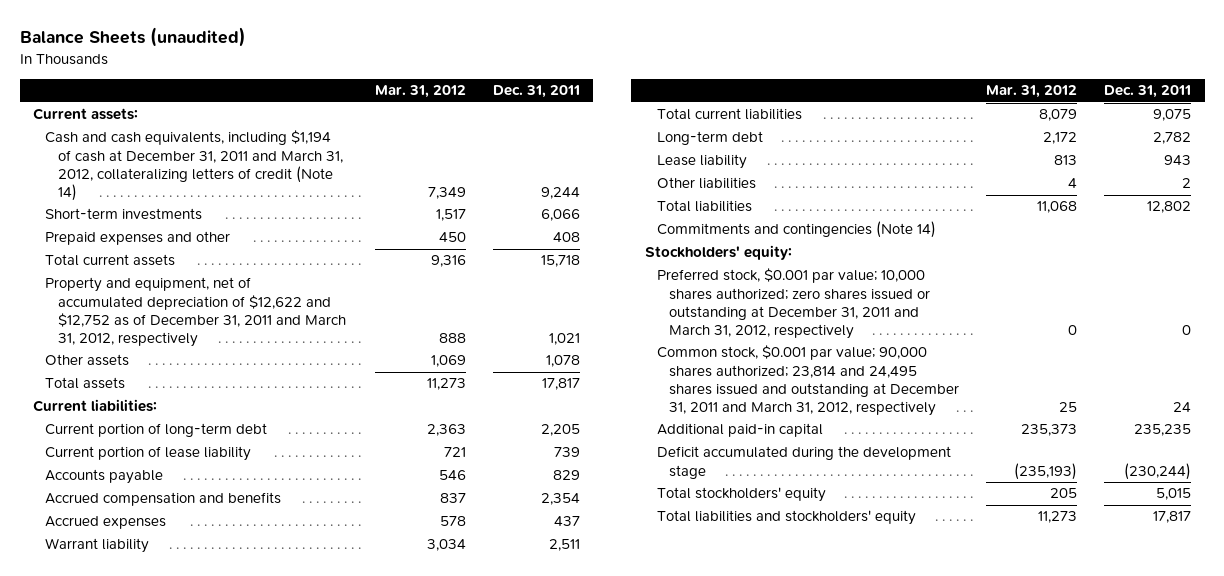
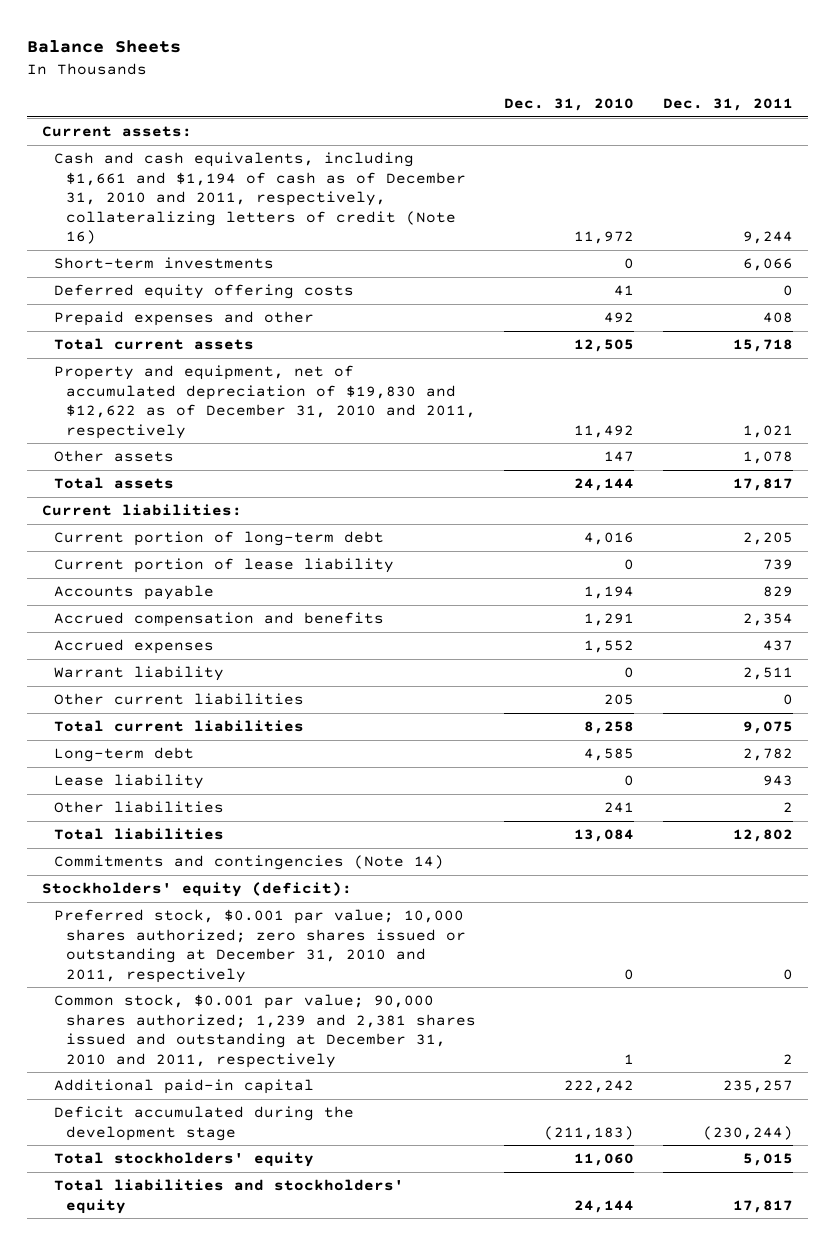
[19,27,246,48] Balance Sheets (unaudited) -> [27,40,182,54] Balance Sheets
[374,85,466,99] Mar. 31, 2012 -> none
none -> [504,98,635,112] Dec. 31, 2010
[45,130,343,202] Cash and cash equivalents, including $1,194 of cash at December 31, 2011 and March 31, 2012, collateralizing letters of credit (Note 14) -> [53,152,466,245] Cash and cash equivalents, including $1,661 and $1,194 of cash as of December 31, 2010 and 2011, respectively, collateralizing letters of credit (Note 16)
none -> [53,284,354,300] Deferred equity offering costs
[45,277,346,348] Property and equipment, net of accumulated depreciation of $12,622 and $12,752 as of December 31, 2011 and March 31, 2012, respectively -> [53,365,476,439] Property and equipment, net of accumulated depreciation of $19,830 and $12,622 as of December 31, 2010 and 2011, respectively
none -> [53,693,304,706] Other current liabilities
[644,245,792,261] Stockholders' equity: -> [41,882,352,898] Stockholders' equity (deficit):
[656,268,931,340] Preferred stock, $0.001 par value; 10,000 shares authorized; zero shares issued or outstanding at December 31, 2011 and March 31, 2012, respectively -> [53,909,466,983] Preferred stock, $0.001 par value; 10,000 shares authorized; zero shares issued or outstanding at December 31, 2010 and 2011, respectively
[656,345,960,417] Common stock, $0.001 par value; 90,000 shares authorized; 23,814 and 24,495 shares issued and outstanding at December 31, 2011 and March 31, 2012, respectively -> [53,994,476,1068] Common stock, $0.001 par value; 90,000 shares authorized; 1,239 and 2,381 shares issued and outstanding at December 31, 2010 and 2011, respectively
[1173,402,1192,413] 24 -> [783,1053,794,1064] 2
[1134,424,1192,437] 235,235 -> [723,1080,794,1094] 235,257

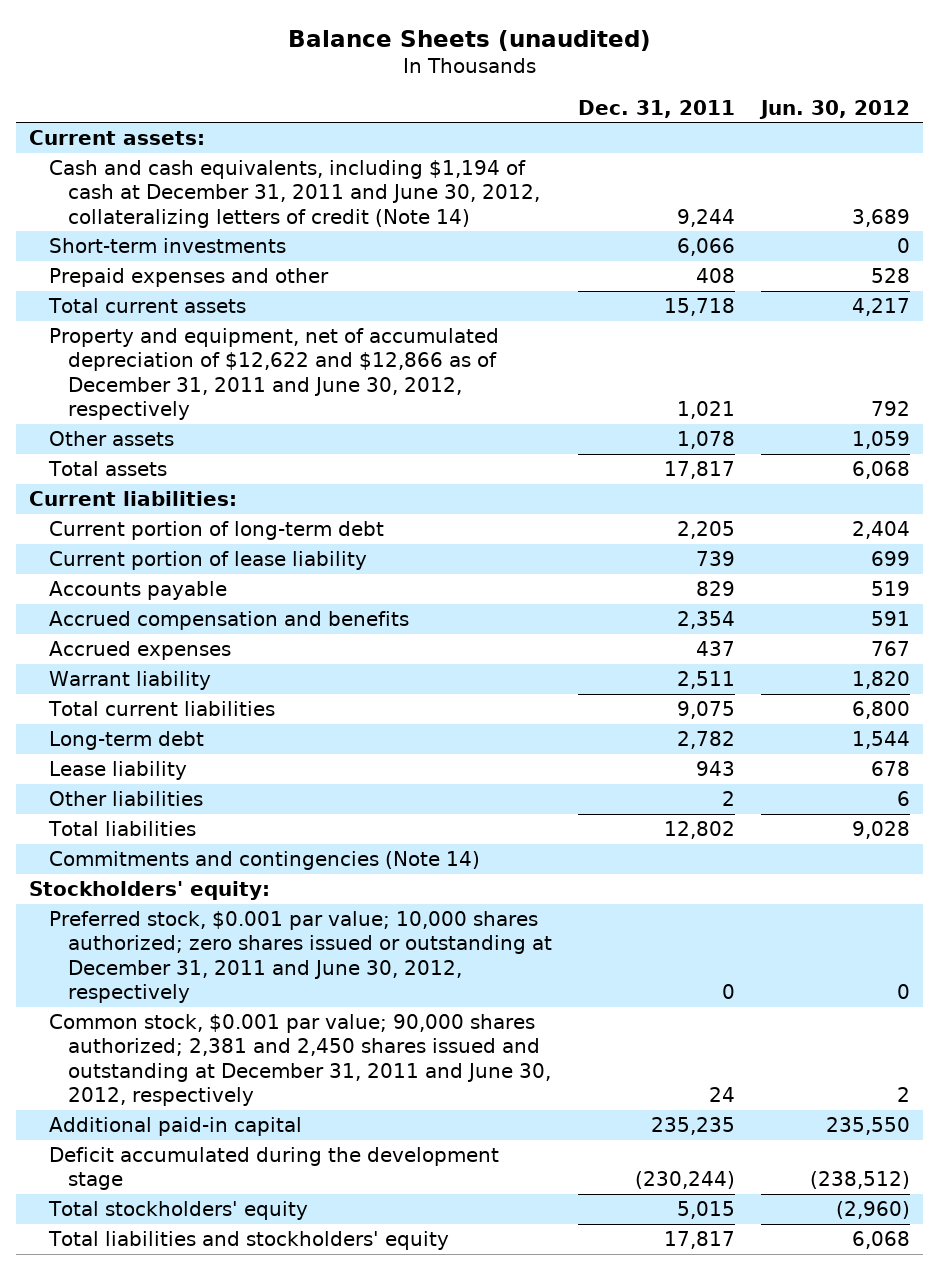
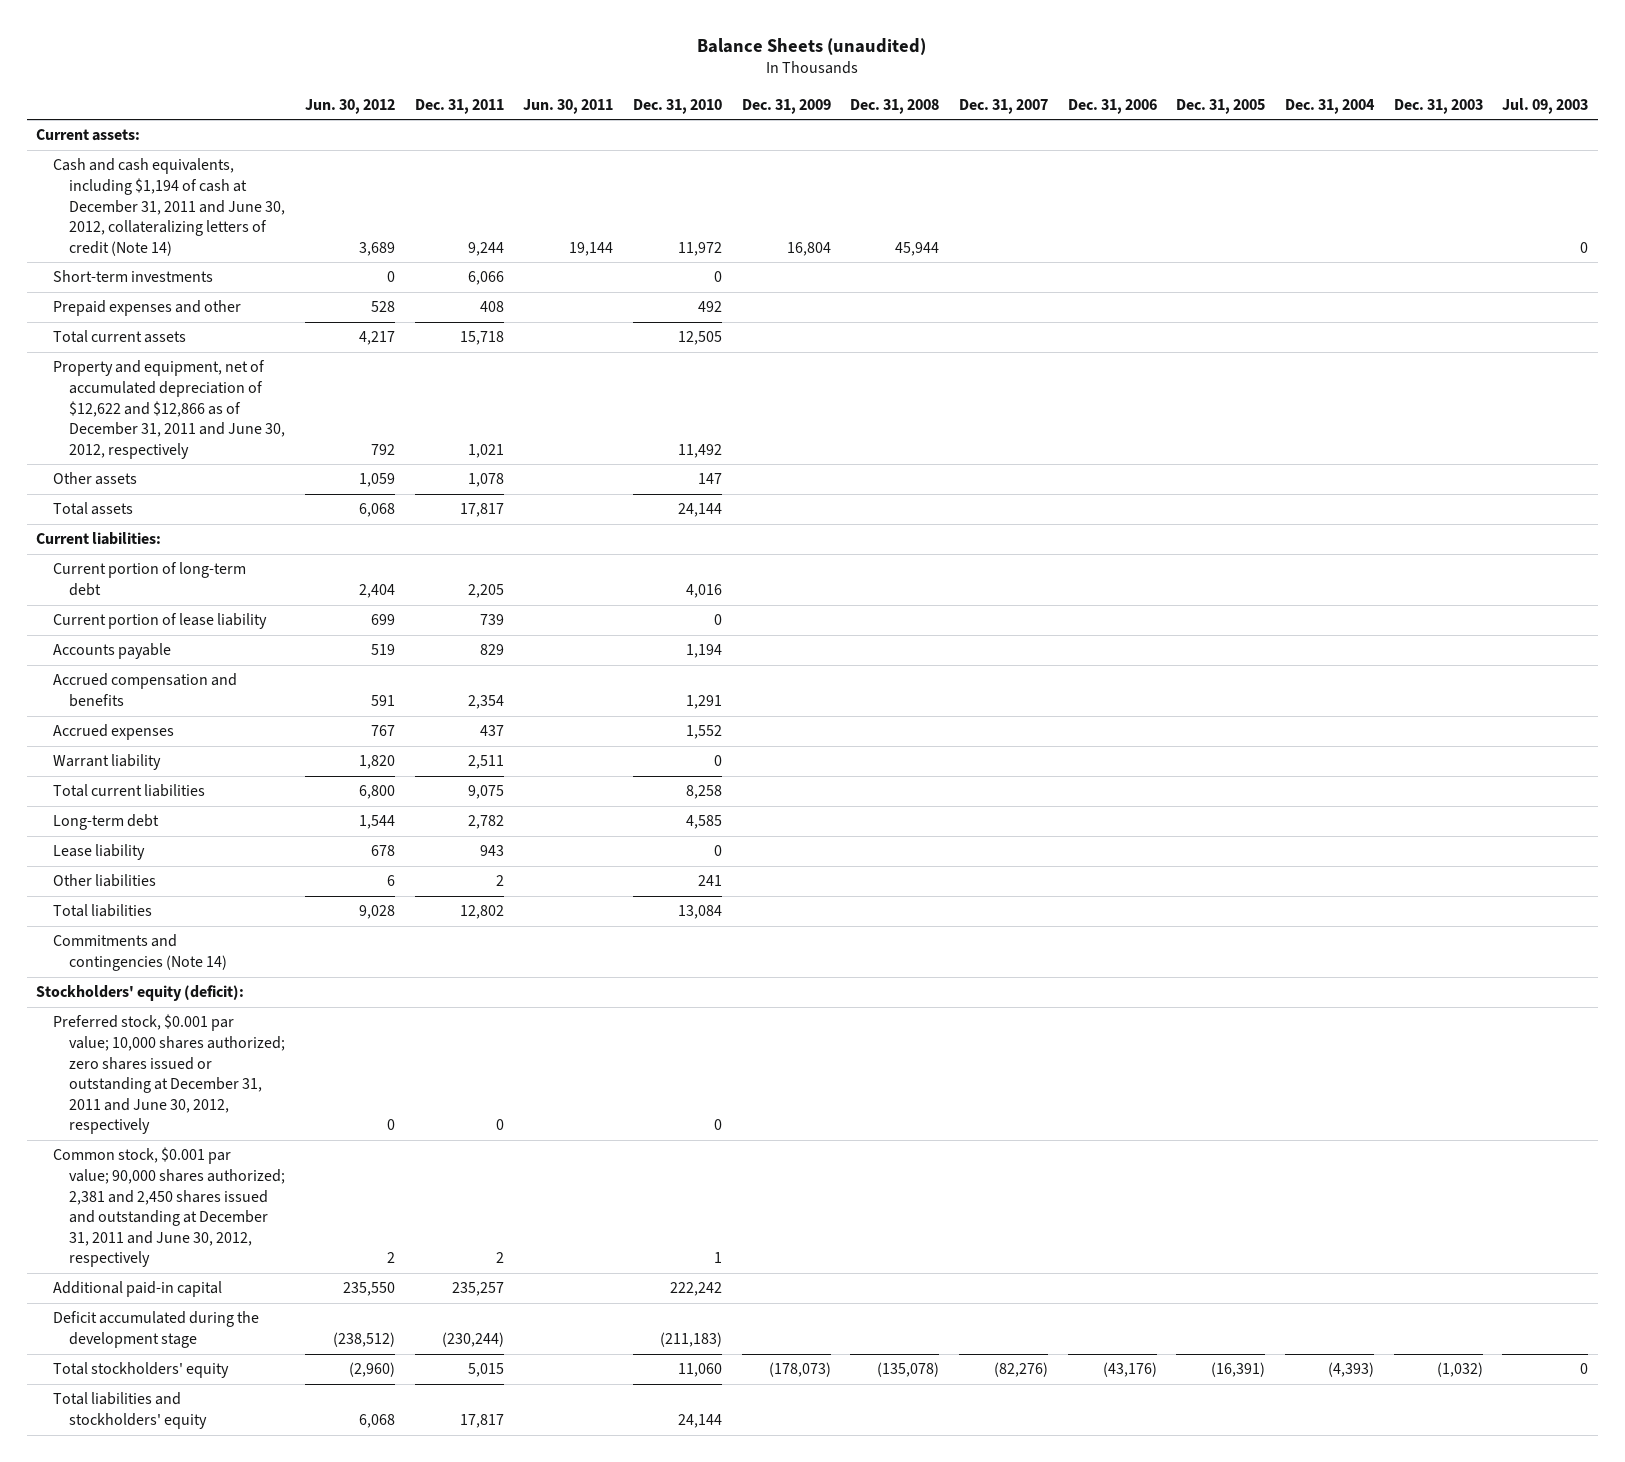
none -> [523,98,614,114] Jun. 30, 2011
none -> [632,98,722,114] Dec. 31, 2010
none -> [741,98,831,114] Dec. 31, 2009
none -> [850,98,940,114] Dec. 31, 2008
none -> [958,98,1048,114] Dec. 31, 2007
none -> [1067,98,1157,114] Dec. 31, 2006
none -> [1176,98,1266,114] Dec. 31, 2005
none -> [1285,98,1376,114] Dec. 31, 2004
none -> [1393,98,1483,114] Dec. 31, 2003
none -> [1502,97,1589,114] Jul. 09, 2003
[29,880,271,900] Stockholders' equity: -> [36,985,245,1002] Stockholders' equity (deficit):
[709,1087,736,1103] 24 -> [495,1252,504,1264] 2
[651,1116,736,1135] 235,235 -> [451,1282,504,1297] 235,257

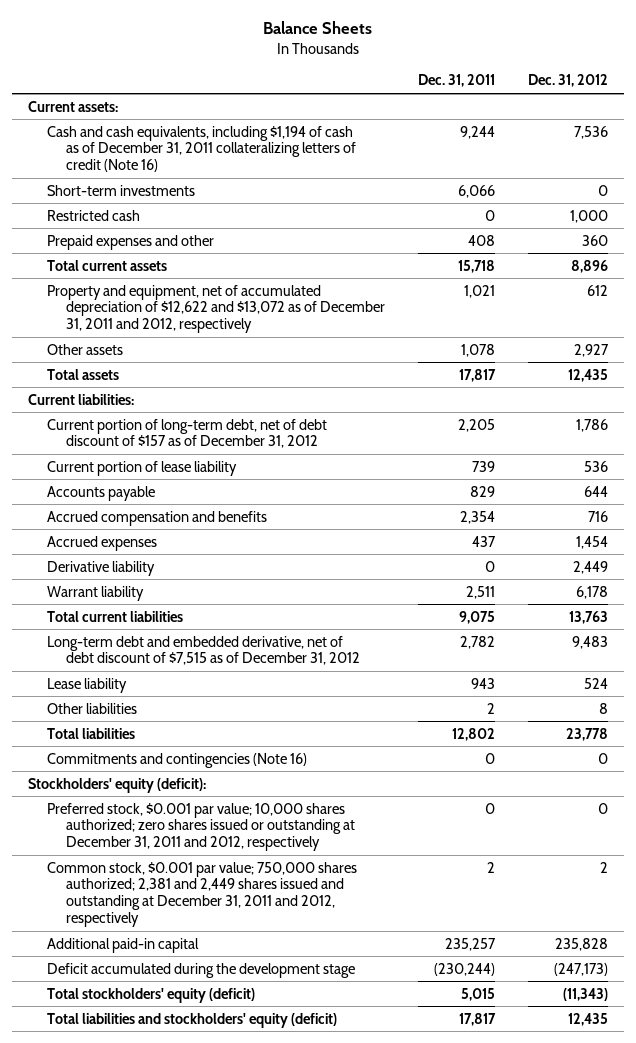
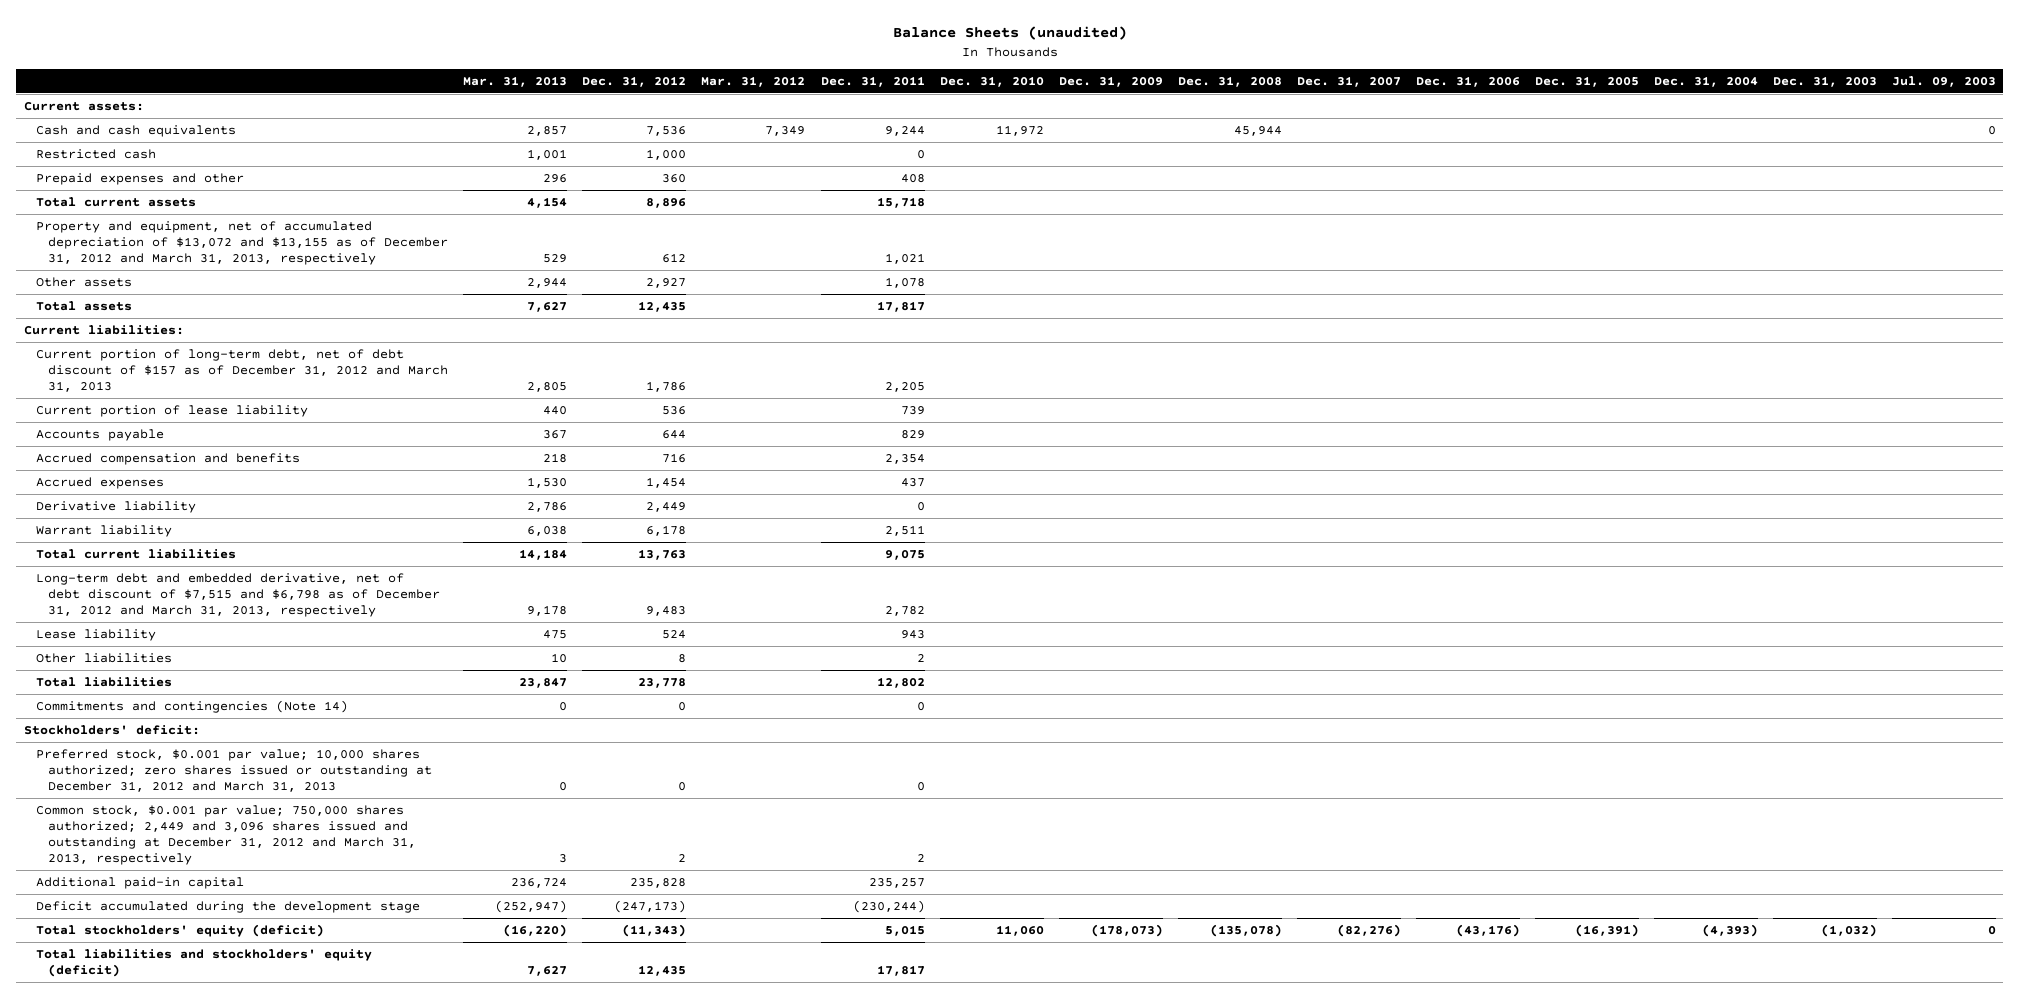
[262,21,372,35] Balance Sheets -> [892,26,1127,41] Balance Sheets (unaudited)
none -> [463,76,568,88] Mar. 31, 2013
none -> [701,76,806,88] Mar. 31, 2012
none -> [939,76,1044,88] Dec. 31, 2010
none -> [1058,76,1163,88] Dec. 31, 2009
none -> [1177,76,1282,88] Dec. 31, 2008
none -> [1296,76,1401,88] Dec. 31, 2007
none -> [1415,76,1520,88] Dec. 31, 2006
none -> [1534,76,1639,88] Dec. 31, 2005
none -> [1653,76,1758,88] Dec. 31, 2004
none -> [1772,76,1877,88] Dec. 31, 2003
none -> [1891,76,1996,88] Jul. 09, 2003
[47,184,196,196] Short-term investments -> none
[47,125,357,173] Cash and cash equivalents, including $1,194 of cash as of December 31, 2011 collateralizing letters of credit (Note 16) -> [36,124,237,137] Cash and cash equivalents
[47,284,386,334] Property and equipment, net of accumulated depreciation of $12,622 and $13,072 as of December 31, 2011 and 2012, respectively -> [36,220,449,266] Property and equipment, net of accumulated depreciation of $13,072 and $13,155 as of December 31, 2012 and March 31, 2013, respectively
[47,418,328,449] Current portion of long-term debt, net of debt discount of $157 as of December 31, 2012 -> [36,348,449,393] Current portion of long-term debt, net of debt discount of $157 as of December 31, 2012 and March 31, 2013
[47,635,361,666] Long-term debt and embedded derivative, net of debt discount of $7,515 as of December 31, 2012 -> [36,572,441,618] Long-term debt and embedded derivative, net of debt discount of $7,515 and $6,798 as of December 31, 2012 and March 31, 2013, respectively
[47,752,308,768] Commitments and contingencies (Note 16) -> [36,699,349,713] Commitments and contingencies (Note 14)
[28,777,207,793] Stockholders' equity (deficit): -> [23,724,200,735] Stockholders' deficit:
[47,802,356,852] Preferred stock, $0.001 par value; 10,000 shares authorized; zero shares issued or outstanding at December 31, 2011 and 2012, respectively -> [36,748,433,793] Preferred stock, $0.001 par value; 10,000 shares authorized; zero shares issued or outstanding at December 31, 2012 and March 31, 2013
[47,861,358,928] Common stock, $0.001 par value; 750,000 shares authorized; 2,381 and 2,449 shares issued and outstanding at December 31, 2011 and 2012, respectively -> [36,804,417,866] Common stock, $0.001 par value; 750,000 shares authorized; 2,449 and 3,096 shares issued and outstanding at December 31, 2012 and March 31, 2013, respectively

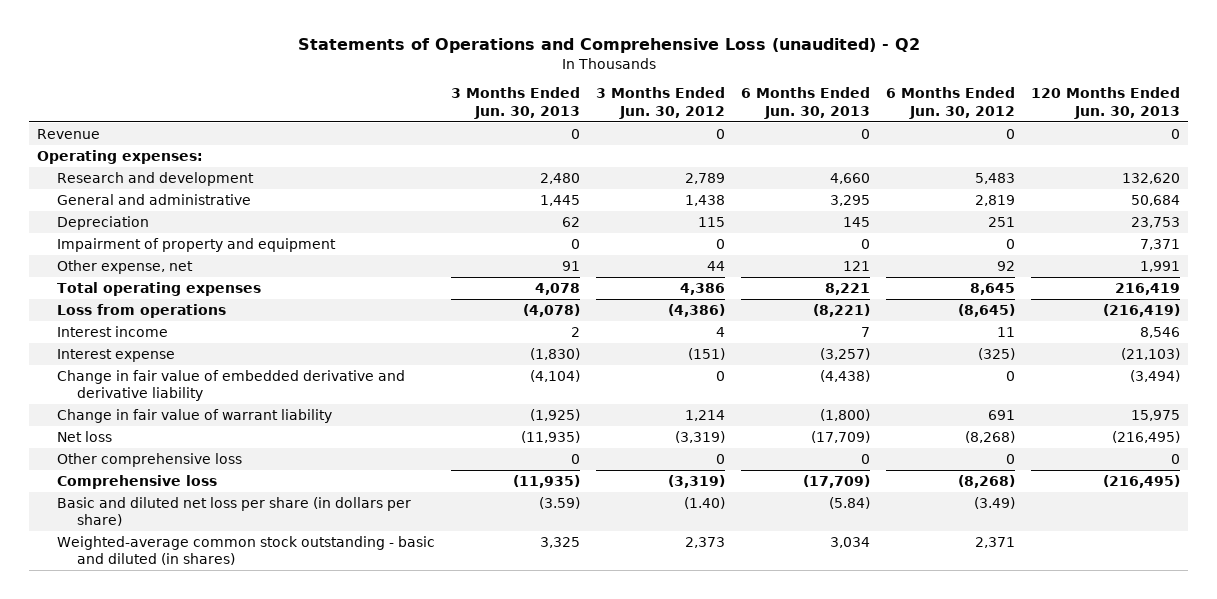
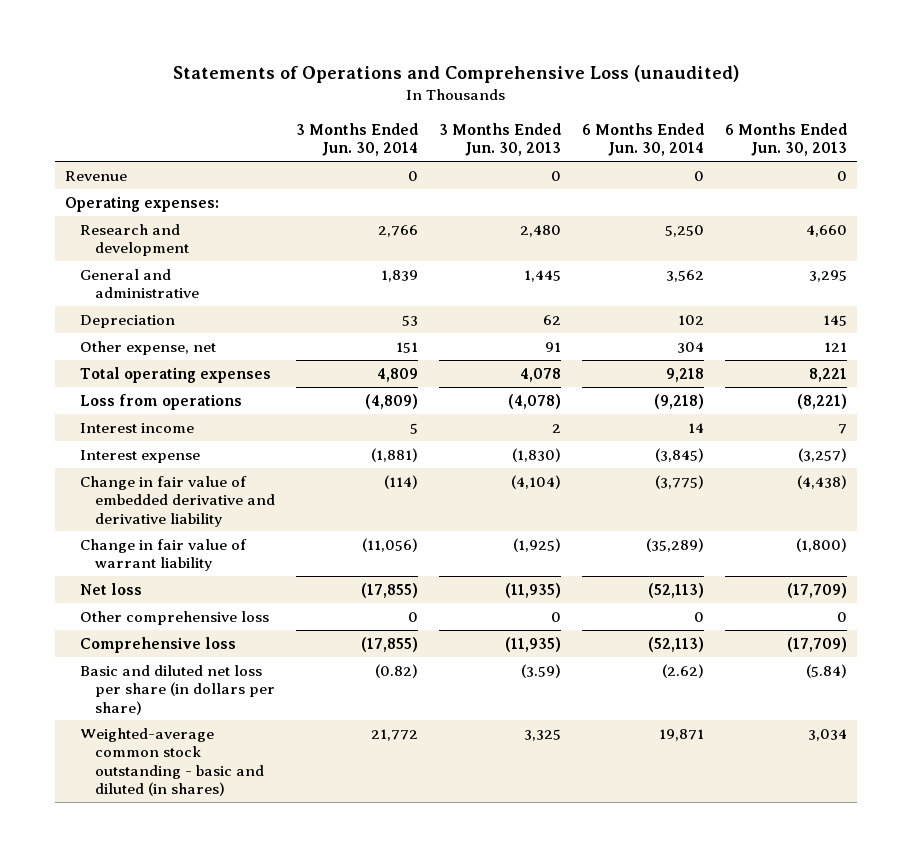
[297,38,920,54] Statements of Operations and Comprehensive Loss (unaudited) - Q2 -> [173,65,740,84] Statements of Operations and Comprehensive Loss (unaudited)
[596,87,726,119] 3 Months Ended Jun. 30, 2012 -> none
[886,87,1016,119] 6 Months Ended Jun. 30, 2012 -> none
[1031,87,1181,119] 120 Months Ended Jun. 30, 2013 -> none
none -> [295,122,418,157] 3 Months Ended Jun. 30, 2014
none -> [581,122,704,157] 6 Months Ended Jun. 30, 2014
[57,237,337,252] Impairment of property and equipment -> none

